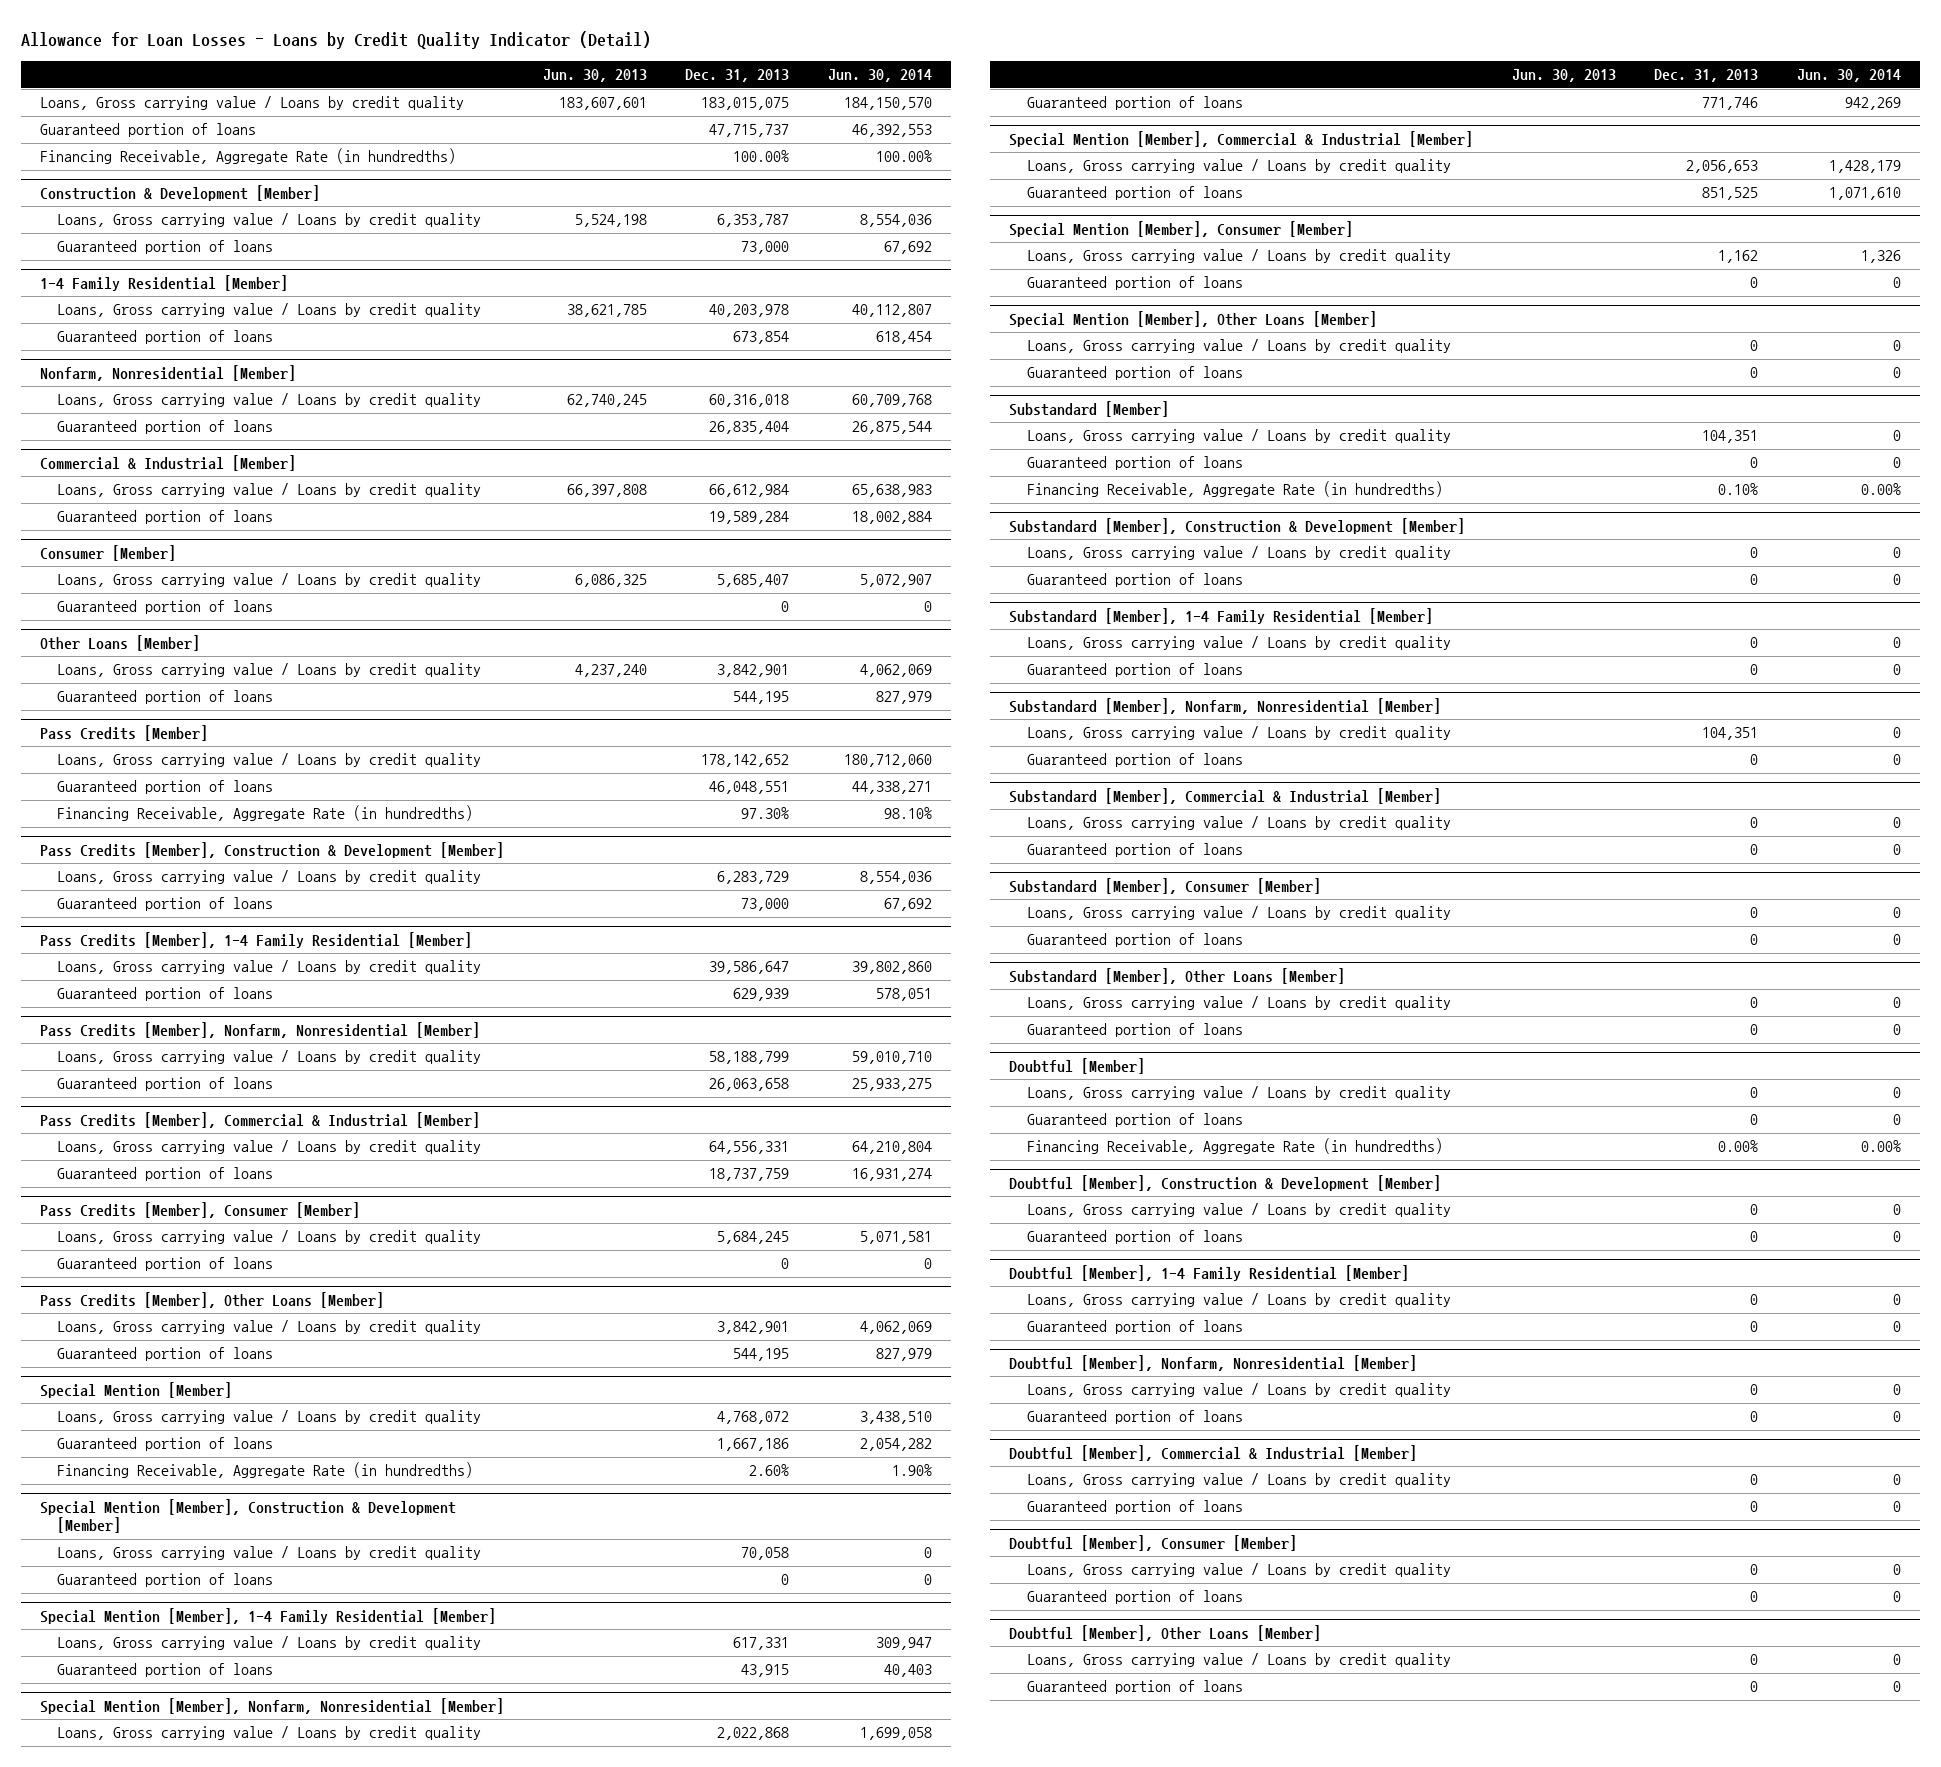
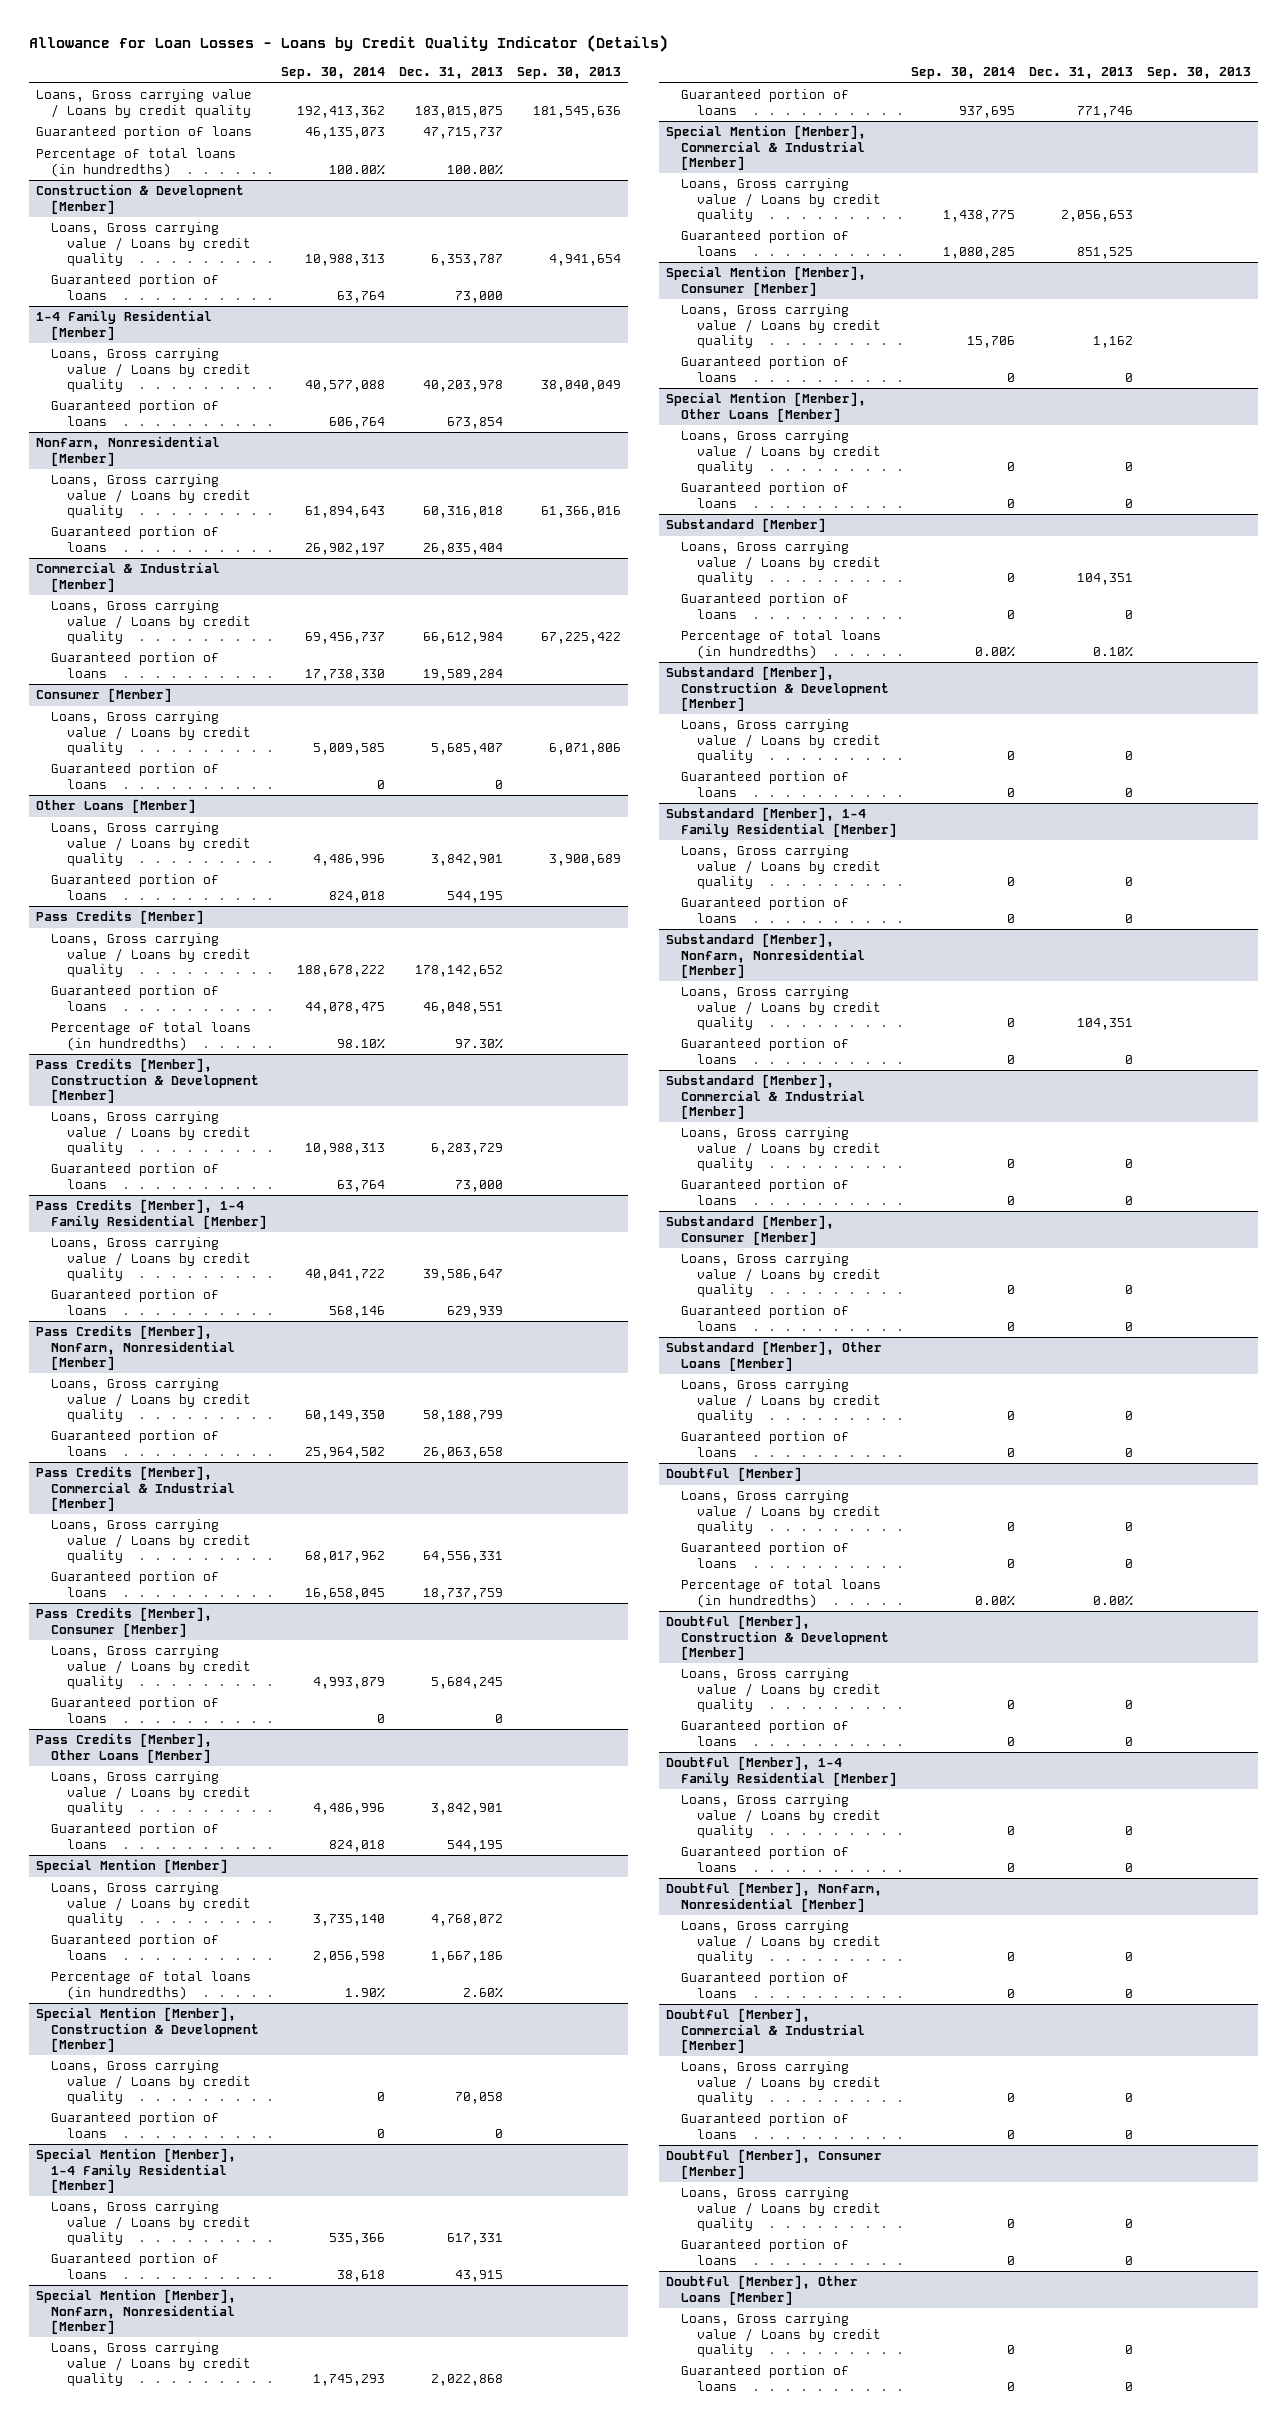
[20,31,651,50] Allowance for Loan Losses - Loans by Credit Quality Indicator (Detail) -> [28,35,668,53] Allowance for Loan Losses - Loans by Credit Quality Indicator (Details)
[542,69,647,83] Jun. 30, 2013 -> none
[827,69,932,83] Jun. 30, 2014 -> none
none -> [281,67,386,80] Sep. 30, 2014
none -> [516,67,621,80] Sep. 30, 2013
[40,148,457,165] Financing Receivable, Aggregate Rate (in hundredths) -> [35,148,236,177] Percentage of total loans (in hundredths)
[57,805,474,822] Financing Receivable, Aggregate Rate (in hundredths) -> [51,1022,252,1051] Percentage of total loans (in hundredths)
[57,1462,474,1479] Financing Receivable, Aggregate Rate (in hundredths) -> [51,1971,252,2000] Percentage of total loans (in hundredths)
[1026,481,1443,498] Financing Receivable, Aggregate Rate (in hundredths) -> [681,630,882,659] Percentage of total loans (in hundredths)
[1026,1138,1443,1155] Financing Receivable, Aggregate Rate (in hundredths) -> [681,1579,882,1608] Percentage of total loans (in hundredths)

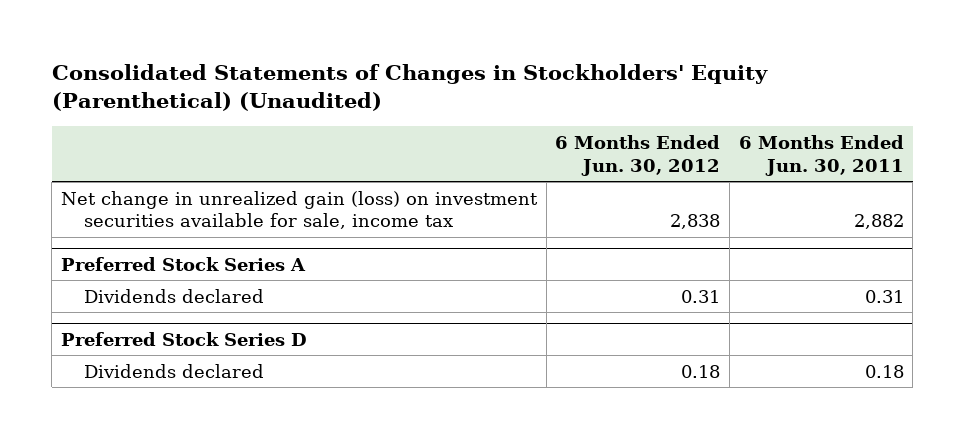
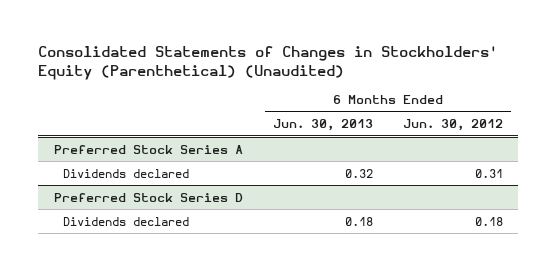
[738,135,904,176] 6 Months Ended Jun. 30, 2011 -> none
none -> [272,119,373,132] Jun. 30, 2013
[60,190,538,230] Net change in unrealized gain (loss) on investment securities available for sale, income tax -> none

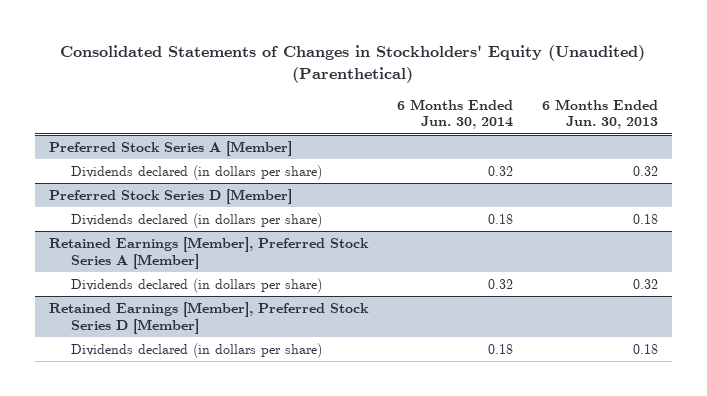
[38,46,499,80] Consolidated Statements of Changes in Stockholders' Equity (Parenthetical) (Unaudited) -> [60,44,646,83] Consolidated Statements of Changes in Stockholders' Equity (Unaudited) (Parenthetical)
[403,119,504,132] Jun. 30, 2012 -> none
none -> [396,98,513,130] 6 Months Ended Jun. 30, 2014
[53,144,243,154] Preferred Stock Series A -> [49,140,293,156] Preferred Stock Series A [Member]
[63,168,190,178] Dividends declared -> [71,164,323,180] Dividends declared (in dollars per share)
[53,192,243,202] Preferred Stock Series D -> [49,188,293,204] Preferred Stock Series D [Member]
[63,216,190,226] Dividends declared -> [71,212,323,228] Dividends declared (in dollars per share)
none -> [49,236,370,269] Retained Earnings [Member], Preferred Stock Series A [Member]
none -> [71,277,323,293] Dividends declared (in dollars per share)
none -> [49,301,370,334] Retained Earnings [Member], Preferred Stock Series D [Member]
none -> [71,342,323,358] Dividends declared (in dollars per share)

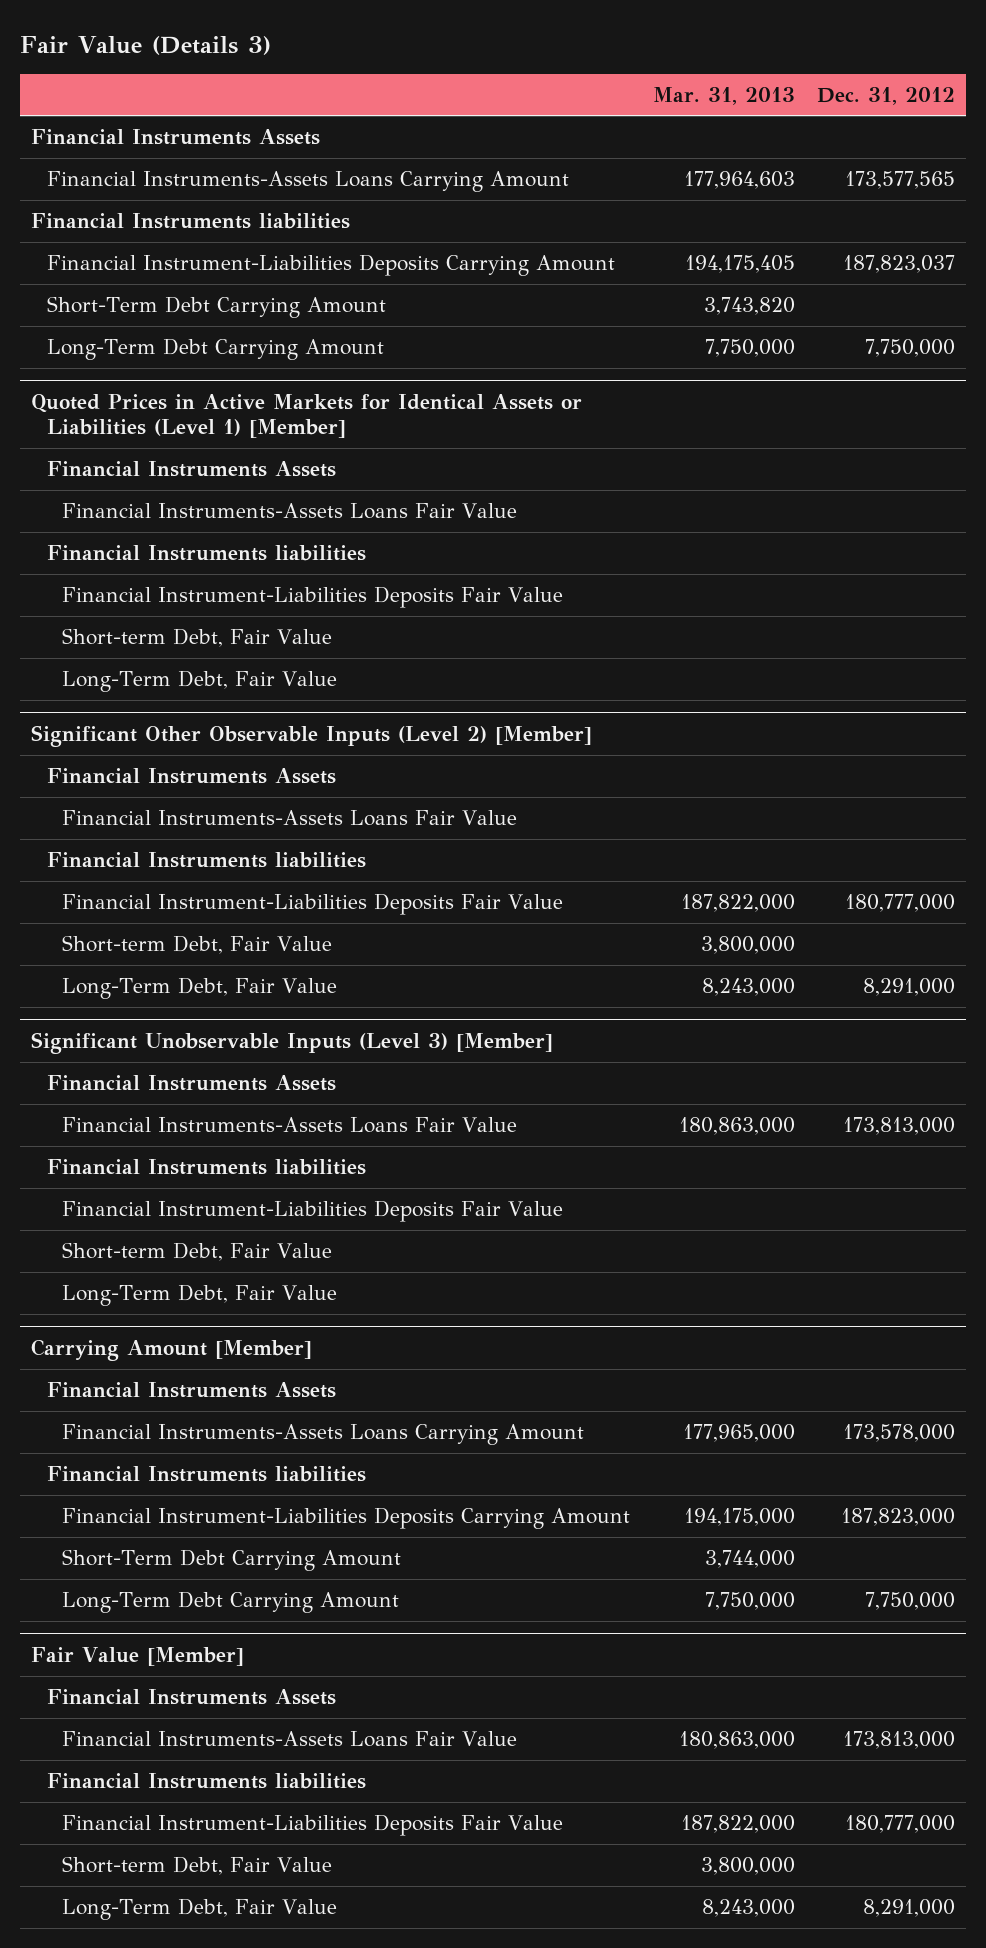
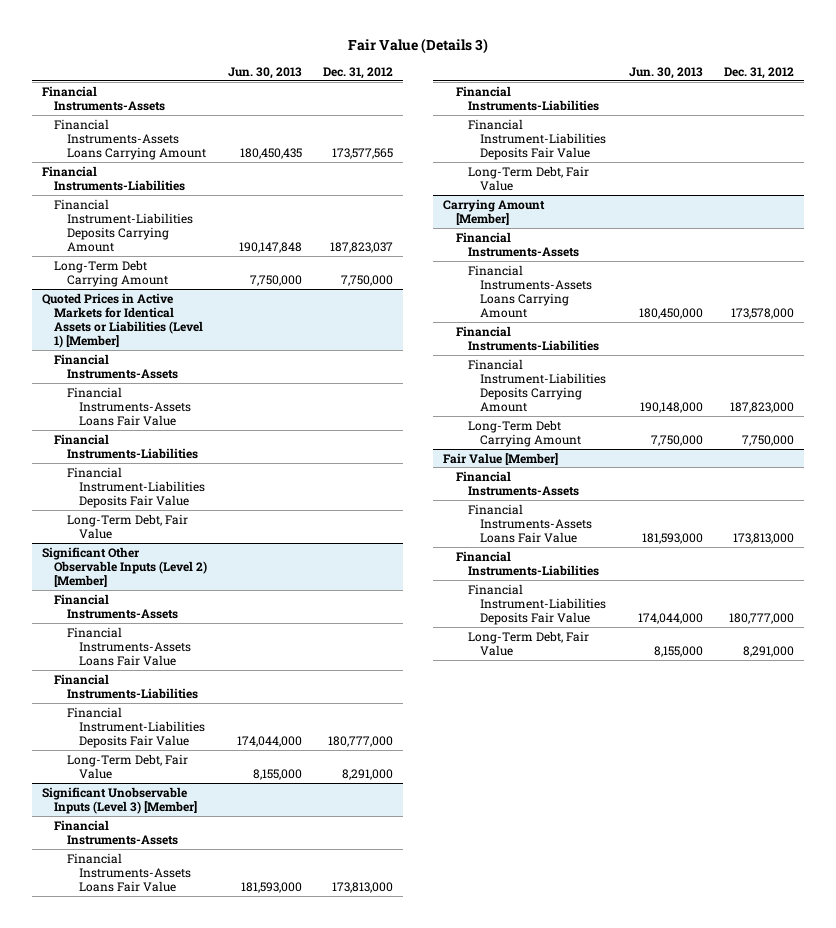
[652,86,795,105] Mar. 31, 2013 -> none
none -> [228,66,303,79] Jun. 30, 2013
[31,129,321,146] Financial Instruments Assets -> [42,85,166,111] Financial Instruments-Assets
[31,213,351,230] Financial Instruments liabilities -> [42,165,186,191] Financial Instruments-Liabilities
[46,296,386,319] Short-Term Debt Carrying Amount -> none
[46,461,336,478] Financial Instruments Assets -> [54,353,178,379] Financial Instruments-Assets
[46,545,366,562] Financial Instruments liabilities -> [54,433,198,459] Financial Instruments-Liabilities
[62,628,333,648] Short-term Debt, Fair Value -> none
[46,768,336,785] Financial Instruments Assets -> [54,593,178,619] Financial Instruments-Assets
[46,852,366,869] Financial Instruments liabilities -> [54,673,198,699] Financial Instruments-Liabilities
[62,935,333,955] Short-term Debt, Fair Value -> none
[46,1075,336,1092] Financial Instruments Assets -> [54,819,178,845] Financial Instruments-Assets
[46,1159,366,1176] Financial Instruments liabilities -> [455,85,599,111] Financial Instruments-Liabilities
[62,1242,333,1262] Short-term Debt, Fair Value -> none
[46,1382,336,1399] Financial Instruments Assets -> [455,231,579,257] Financial Instruments-Assets
[46,1466,366,1483] Financial Instruments liabilities -> [455,325,599,351] Financial Instruments-Liabilities
[62,1549,402,1572] Short-Term Debt Carrying Amount -> none
[46,1689,336,1706] Financial Instruments Assets -> [455,470,579,496] Financial Instruments-Assets
[46,1773,366,1790] Financial Instruments liabilities -> [455,550,599,576] Financial Instruments-Liabilities
[62,1856,333,1876] Short-term Debt, Fair Value -> none

